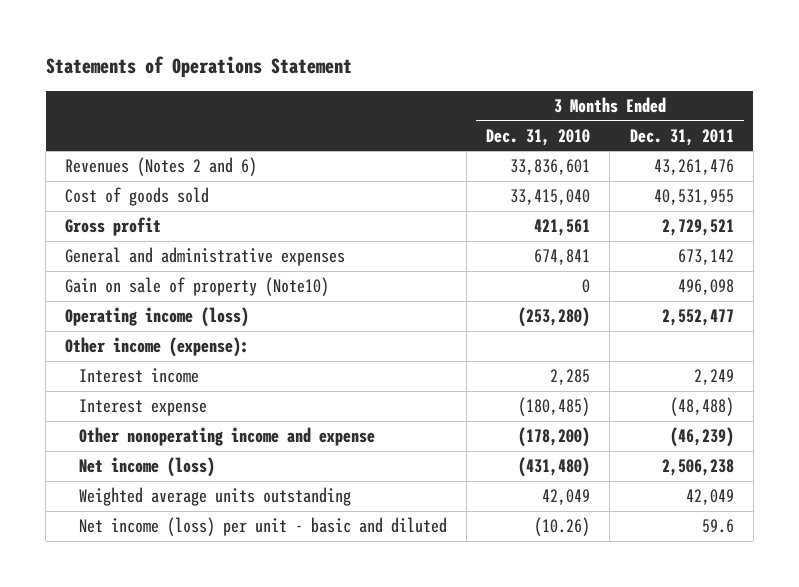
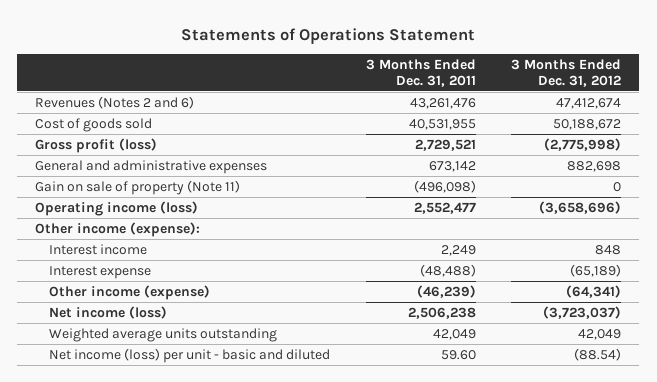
[486,128,591,146] Dec. 31, 2010 -> none
none -> [511,58,622,88] 3 Months Ended Dec. 31, 2012
[65,216,162,236] Gross profit -> [35,137,158,153] Gross profit (loss)
[65,276,330,296] Gain on sale of property (Note10) -> [35,179,241,195] Gain on sale of property (Note 11)
[677,278,734,295] 496,098 -> [413,179,476,193] (496,098)
[78,426,375,446] Other nonoperating income and expense -> [49,284,211,300] Other income (expense)
[701,518,734,533] 59.6 -> [440,349,476,360] 59.60

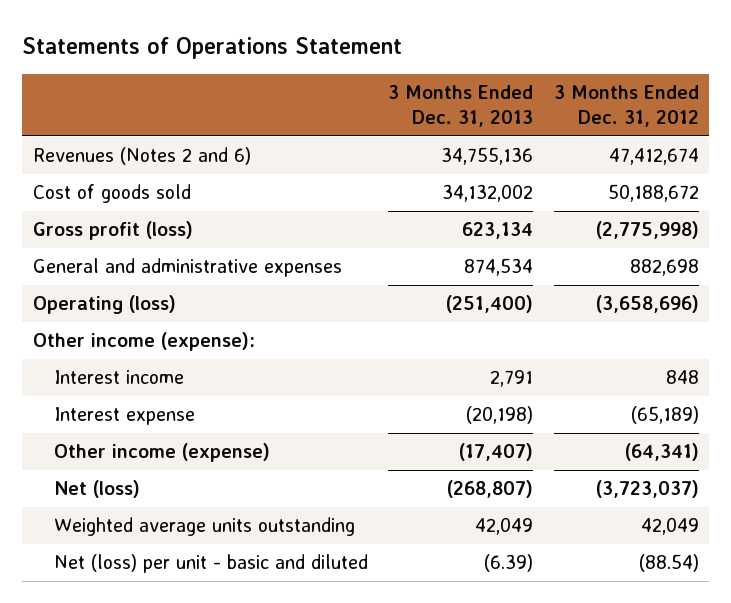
[365,58,476,88] 3 Months Ended Dec. 31, 2011 -> none
none -> [388,85,534,127] 3 Months Ended Dec. 31, 2013
[35,179,241,195] Gain on sale of property (Note 11) -> none
[35,200,199,216] Operating income (loss) -> [32,295,176,315] Operating (loss)
[49,305,168,319] Net income (loss) -> [54,480,141,499] Net (loss)
[49,347,331,363] Net income (loss) per unit - basic and diluted -> [54,554,369,574] Net (loss) per unit - basic and diluted

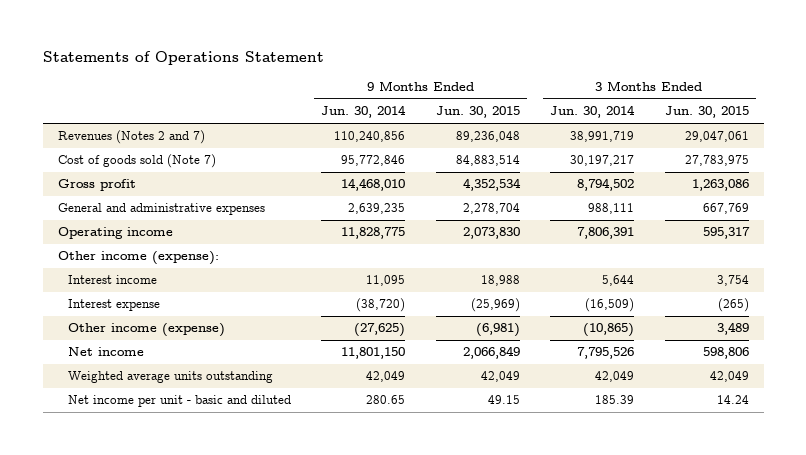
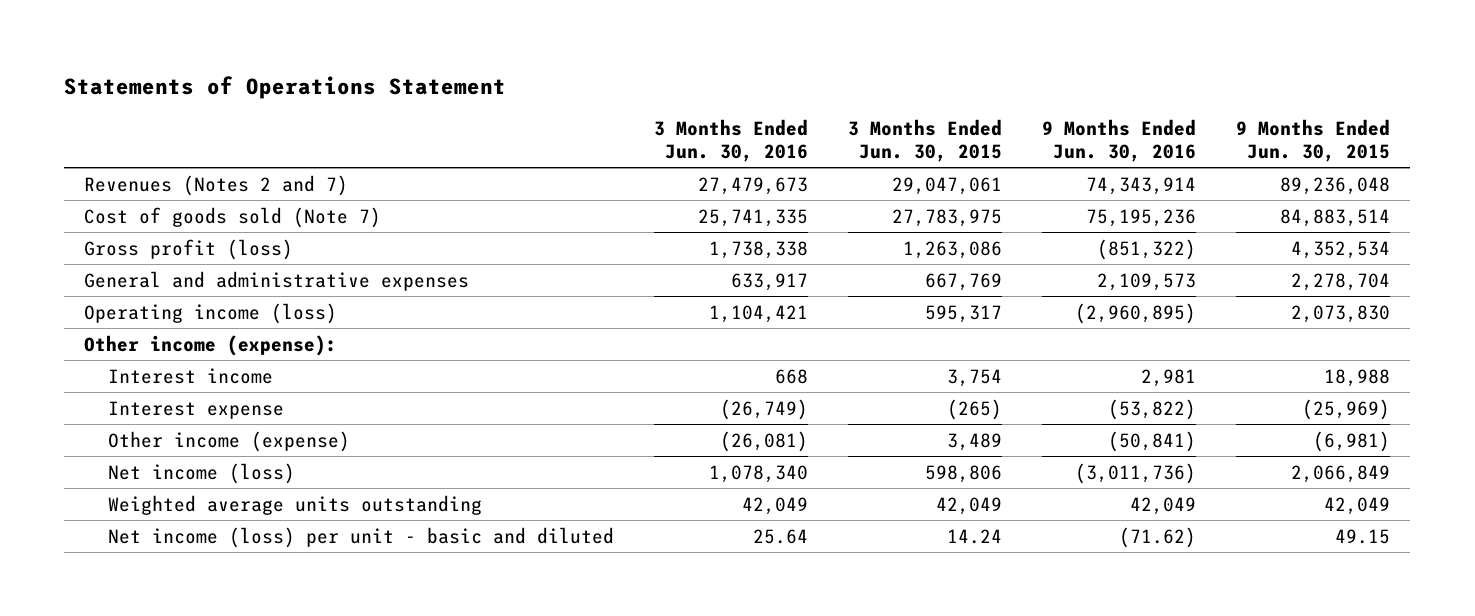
[321,105,407,119] Jun. 30, 2014 -> none
[550,105,636,119] Jun. 30, 2014 -> none
none -> [653,119,808,162] 3 Months Ended Jun. 30, 2016
none -> [1042,119,1197,162] 9 Months Ended Jun. 30, 2016
[57,179,136,192] Gross profit -> [84,238,294,260] Gross profit (loss)
[57,227,173,240] Operating income -> [84,302,338,324] Operating income (loss)
[67,347,144,357] Net income -> [107,462,295,484] Net income (loss)
[67,395,291,408] Net income per unit - basic and diluted -> [107,526,614,548] Net income (loss) per unit - basic and diluted

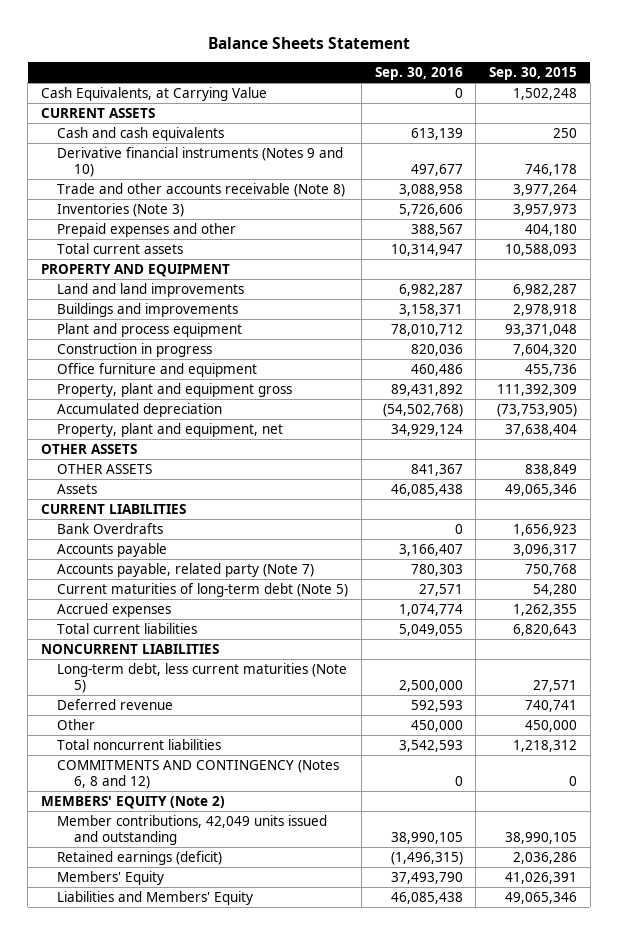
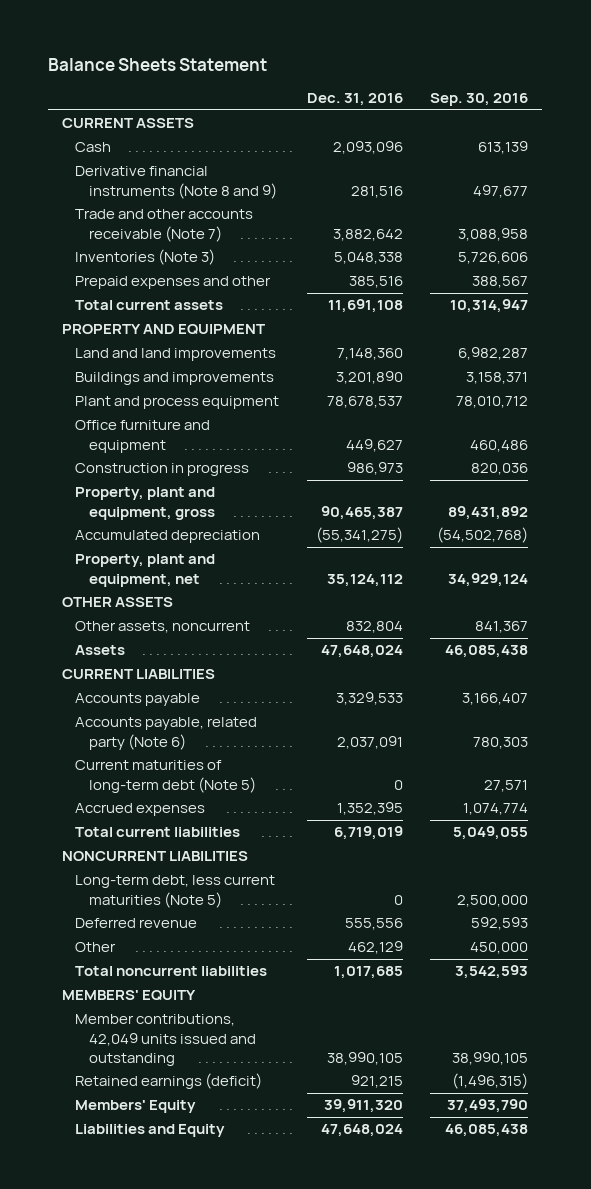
[488,66,577,80] Sep. 30, 2015 -> none
none -> [306,93,403,107] Dec. 31, 2016
[40,86,267,101] Cash Equivalents, at Carrying Value -> none
[57,126,225,141] Cash and cash equivalents -> [75,142,112,153] Cash
[57,146,344,178] Derivative financial instruments (Notes 9 and 10) -> [75,166,277,199] Derivative financial instruments (Note 8 and 9)
[57,182,346,197] Trade and other accounts receivable (Note 8) -> [75,209,254,242] Trade and other accounts receivable (Note 7)
[57,342,213,357] Construction in progress -> [75,463,250,477] Construction in progress
[57,382,293,397] Property, plant and equipment gross -> [75,487,216,520] Property, plant and equipment, gross
[57,463,153,474] OTHER ASSETS -> [75,621,251,634] Other assets, noncurrent
[57,522,164,534] Bank Overdrafts -> none
[57,562,315,577] Accounts payable, related party (Note 7) -> [75,717,258,750] Accounts payable, related party (Note 6)
[57,759,340,790] COMMITMENTS AND CONTINGENCY (Notes 6, 8 and 12) -> none
[40,795,225,809] MEMBERS' EQUITY (Note 2) -> [62,990,197,1002] MEMBERS' EQUITY
[57,890,254,905] Liabilities and Members' Equity -> [75,1124,226,1138] Liabilities and Equity

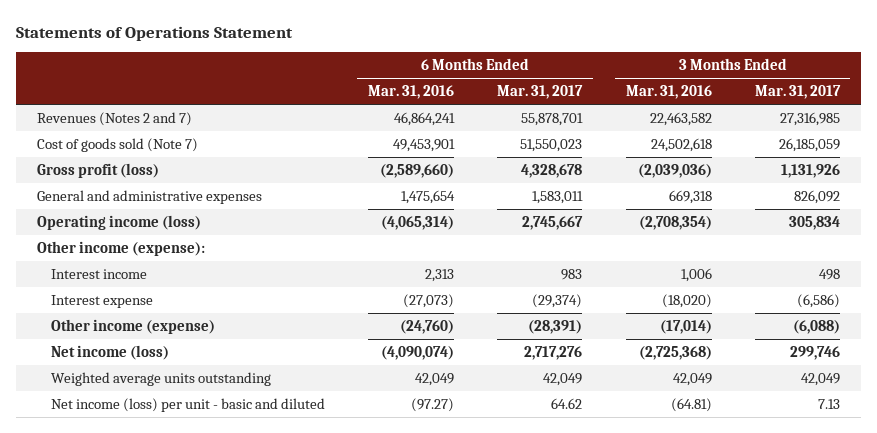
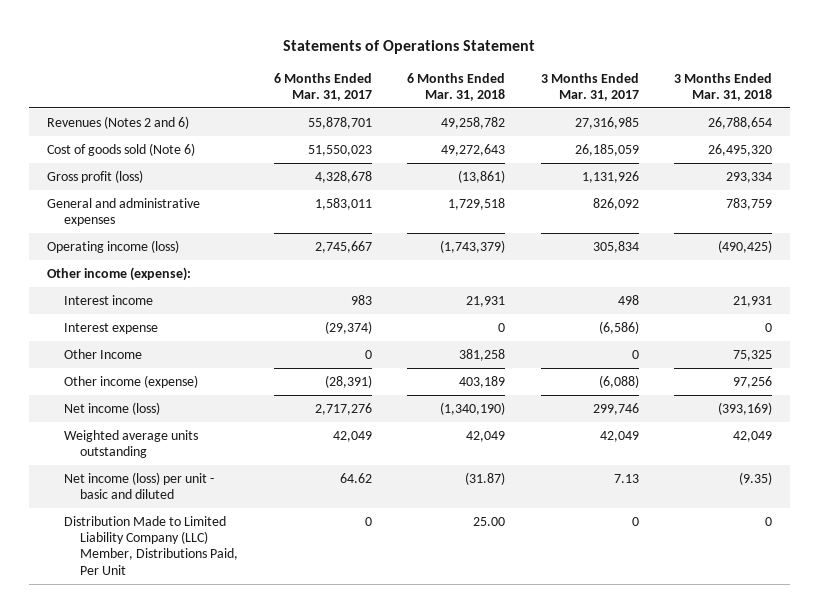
[368,85,455,100] Mar. 31, 2016 -> none
[625,85,712,100] Mar. 31, 2016 -> none
none -> [407,72,506,101] 6 Months Ended Mar. 31, 2018
none -> [674,72,773,101] 3 Months Ended Mar. 31, 2018
[37,111,193,126] Revenues (Notes 2 and 7) -> [46,115,189,129] Revenues (Notes 2 and 6)
[37,137,199,152] Cost of goods sold (Note 7) -> [46,142,195,156] Cost of goods sold (Note 6)
none -> [63,348,142,359] Other Income
none -> [63,515,239,575] Distribution Made to Limited Liability Company (LLC) Member, Distributions Paid, Per Unit

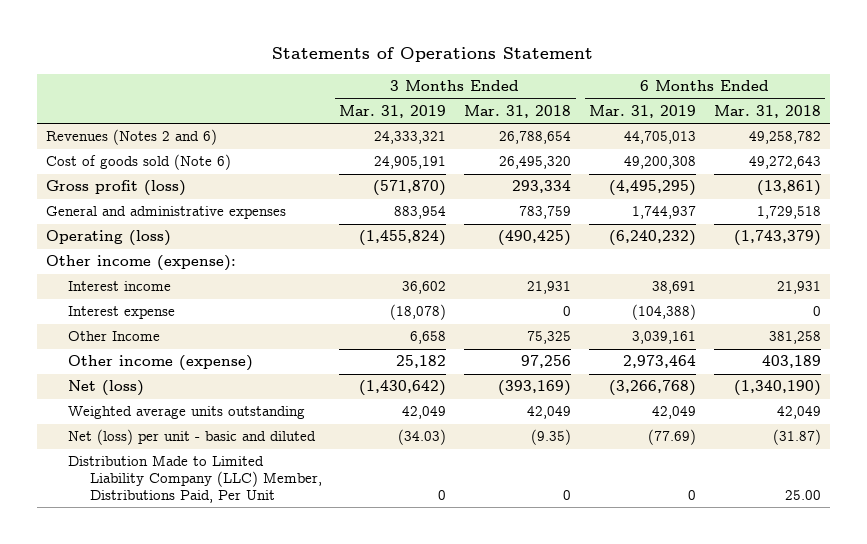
[273,72,372,101] 6 Months Ended Mar. 31, 2017 -> none
[540,72,639,101] 3 Months Ended Mar. 31, 2017 -> none
none -> [339,104,447,118] Mar. 31, 2019
none -> [589,104,697,118] Mar. 31, 2019
[46,239,179,253] Operating income (loss) -> [46,230,172,247] Operating (loss)
[63,401,160,415] Net income (loss) -> [67,380,144,397] Net (loss)
[63,471,214,500] Net income (loss) per unit - basic and diluted -> [67,429,316,446] Net (loss) per unit - basic and diluted

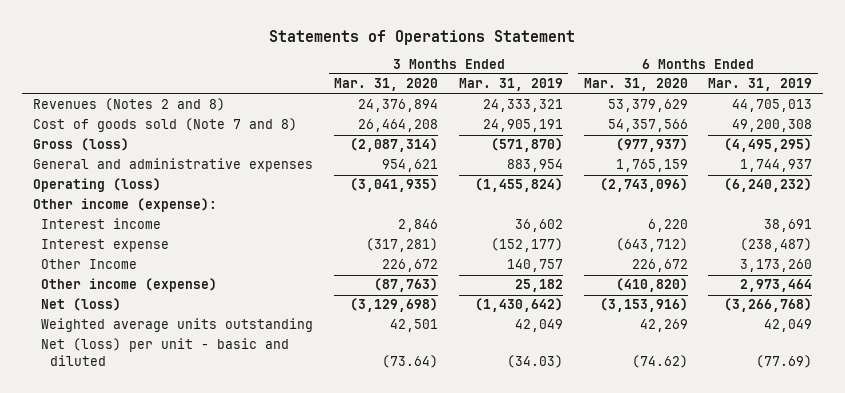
[464,104,572,118] Mar. 31, 2018 -> none
[713,104,821,118] Mar. 31, 2018 -> none
none -> [334,78,439,92] Mar. 31, 2020
none -> [583,78,688,92] Mar. 31, 2020
[46,129,218,146] Revenues (Notes 2 and 6) -> [32,98,225,112] Revenues (Notes 2 and 8)
[46,154,232,171] Cost of goods sold (Note 6) -> [32,118,297,133] Cost of goods sold (Note 7 and 8)
[46,180,187,197] Gross profit (loss) -> [32,138,129,152] Gross (loss)
[390,304,447,321] (18,078) -> [490,238,563,253] (152,177)
[632,304,697,321] (104,388) -> [740,238,813,253] (238,487)
[410,331,447,345] 6,658 -> [506,259,563,273] 140,757
[632,331,697,345] 3,039,161 -> [740,259,813,273] 3,173,260
[67,455,322,503] Distribution Made to Limited Liability Company (LLC) Member, Distributions Paid, Per Unit -> none

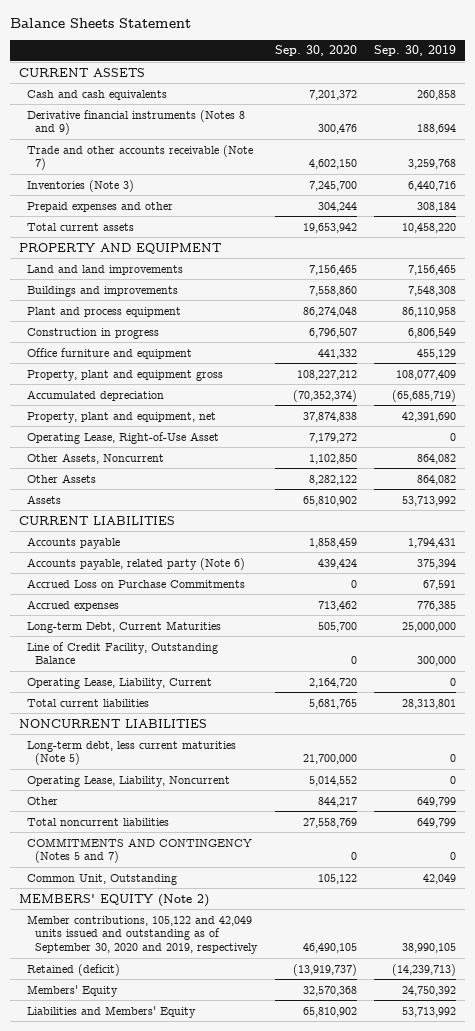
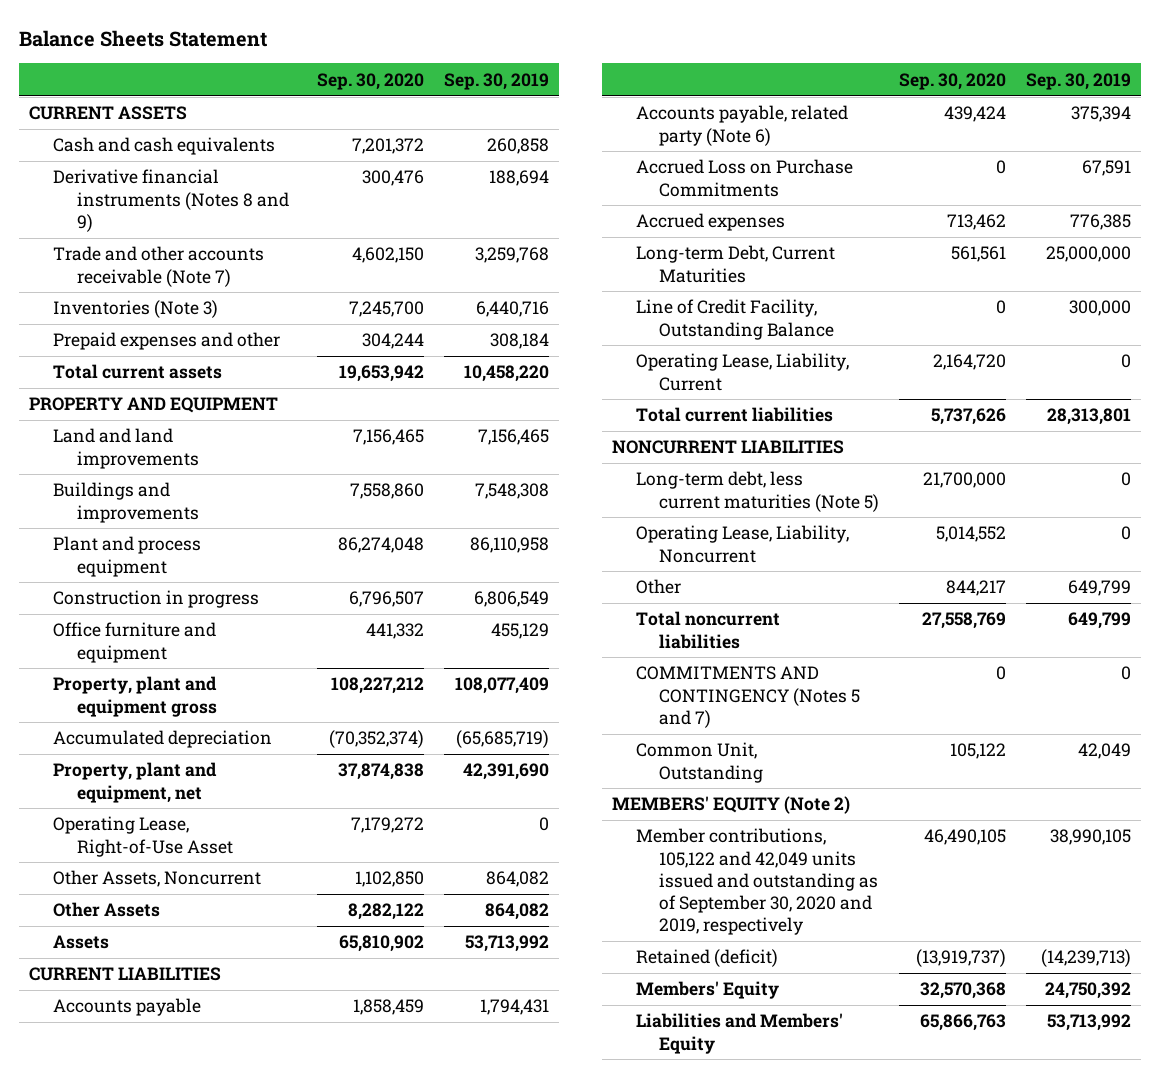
[317,621,357,632] 505,700 -> [951,246,1007,263] 561,561
[308,698,357,709] 5,681,765 -> [931,408,1007,426] 5,737,626
[302,1006,357,1017] 65,810,902 -> [920,1014,1007,1032] 65,866,763

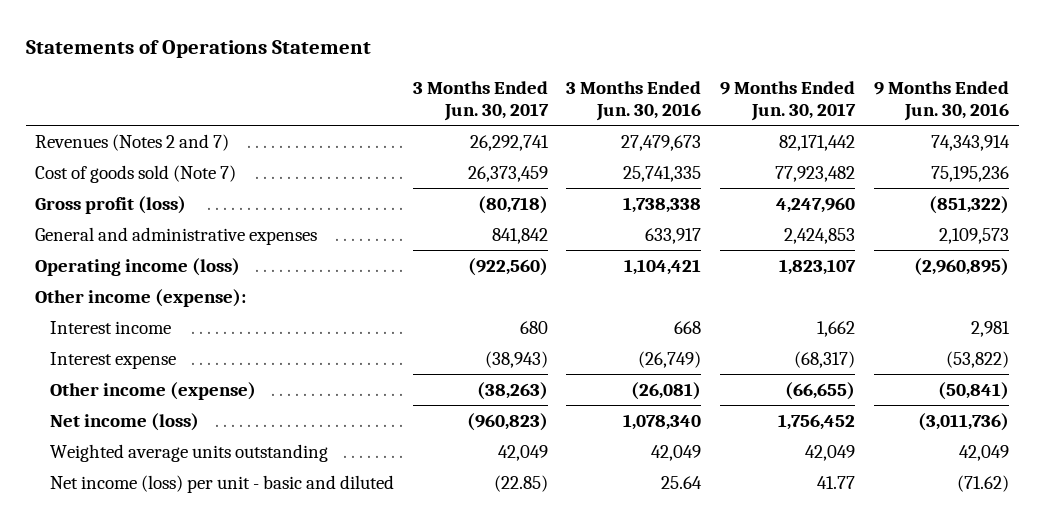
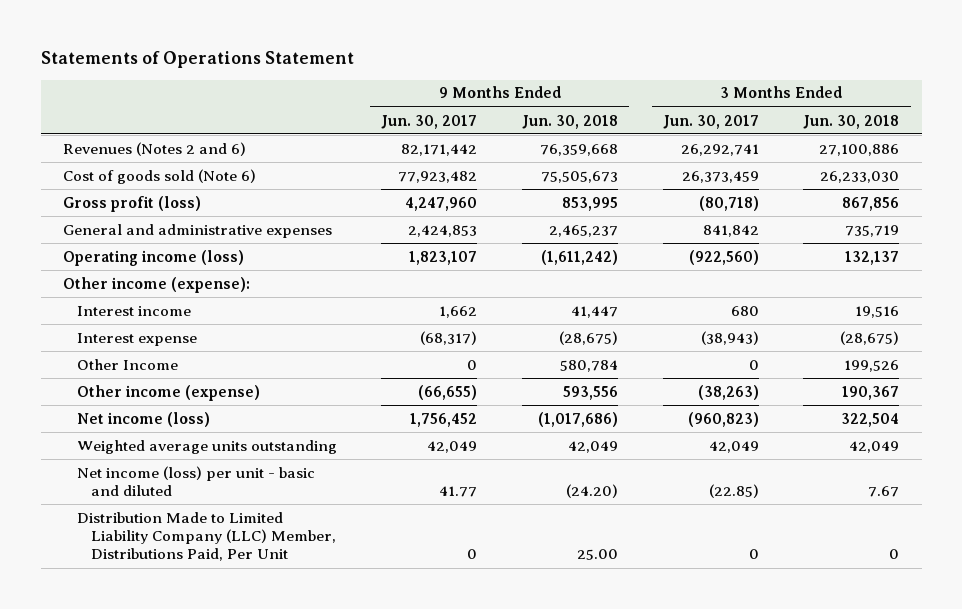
[566,81,702,122] 3 Months Ended Jun. 30, 2016 -> none
[874,81,1010,122] 9 Months Ended Jun. 30, 2016 -> none
none -> [522,114,619,129] Jun. 30, 2018
none -> [803,114,900,129] Jun. 30, 2018
[35,133,230,151] Revenues (Notes 2 and 7) -> [62,141,246,156] Revenues (Notes 2 and 6)
[35,164,237,183] Cost of goods sold (Note 7) -> [62,168,256,184] Cost of goods sold (Note 6)
none -> [76,358,178,370] Other Income
none -> [76,511,336,562] Distribution Made to Limited Liability Company (LLC) Member, Distributions Paid, Per Unit

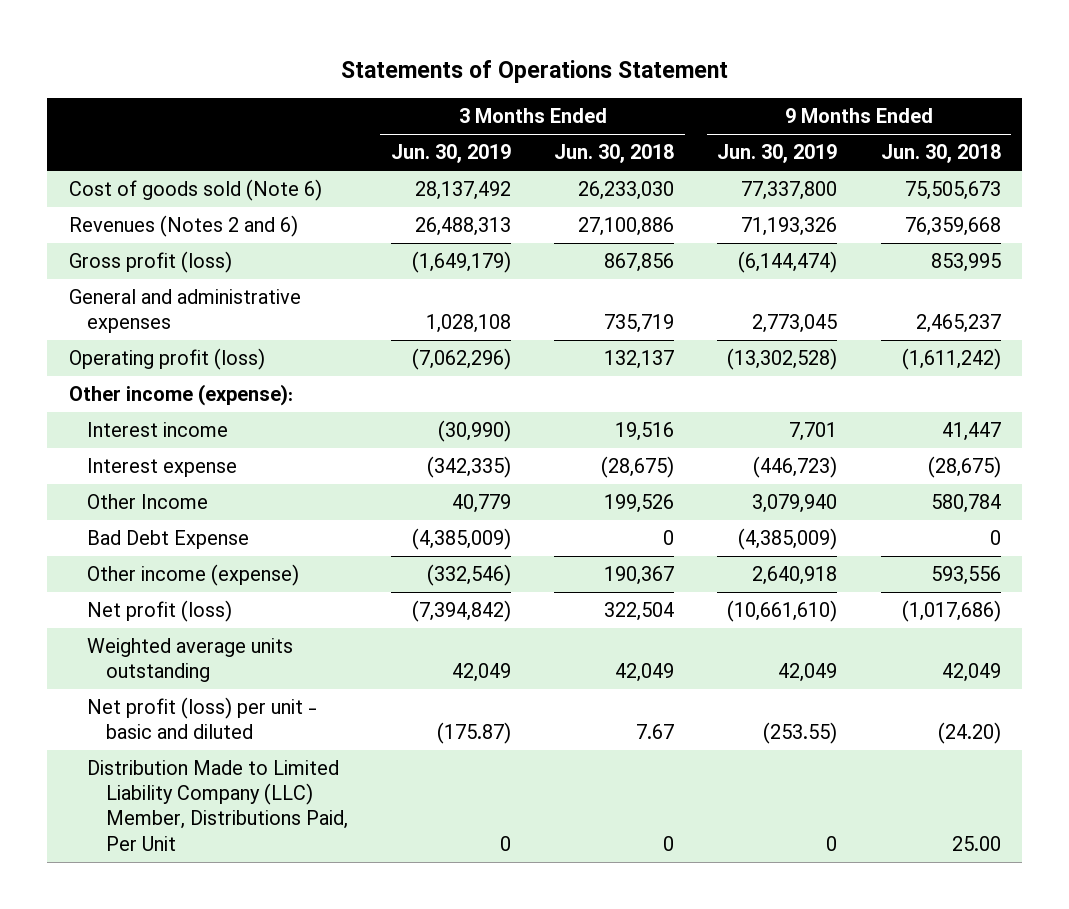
[381,114,478,129] Jun. 30, 2017 -> none
[662,114,759,129] Jun. 30, 2017 -> none
none -> [391,144,512,164] Jun. 30, 2019
none -> [717,144,838,164] Jun. 30, 2019
[62,141,246,156] Revenues (Notes 2 and 6) -> [68,215,298,238] Revenues (Notes 2 and 6)
[62,249,244,266] Operating income (loss) -> [68,348,265,371] Operating profit (loss)
none -> [87,530,250,550] Bad Debt Expense
[76,411,210,427] Net income (loss) -> [87,600,233,623] Net profit (loss)
[76,465,315,497] Net income (loss) per unit - basic and diluted -> [87,697,318,740] Net profit (loss) per unit - basic and diluted

